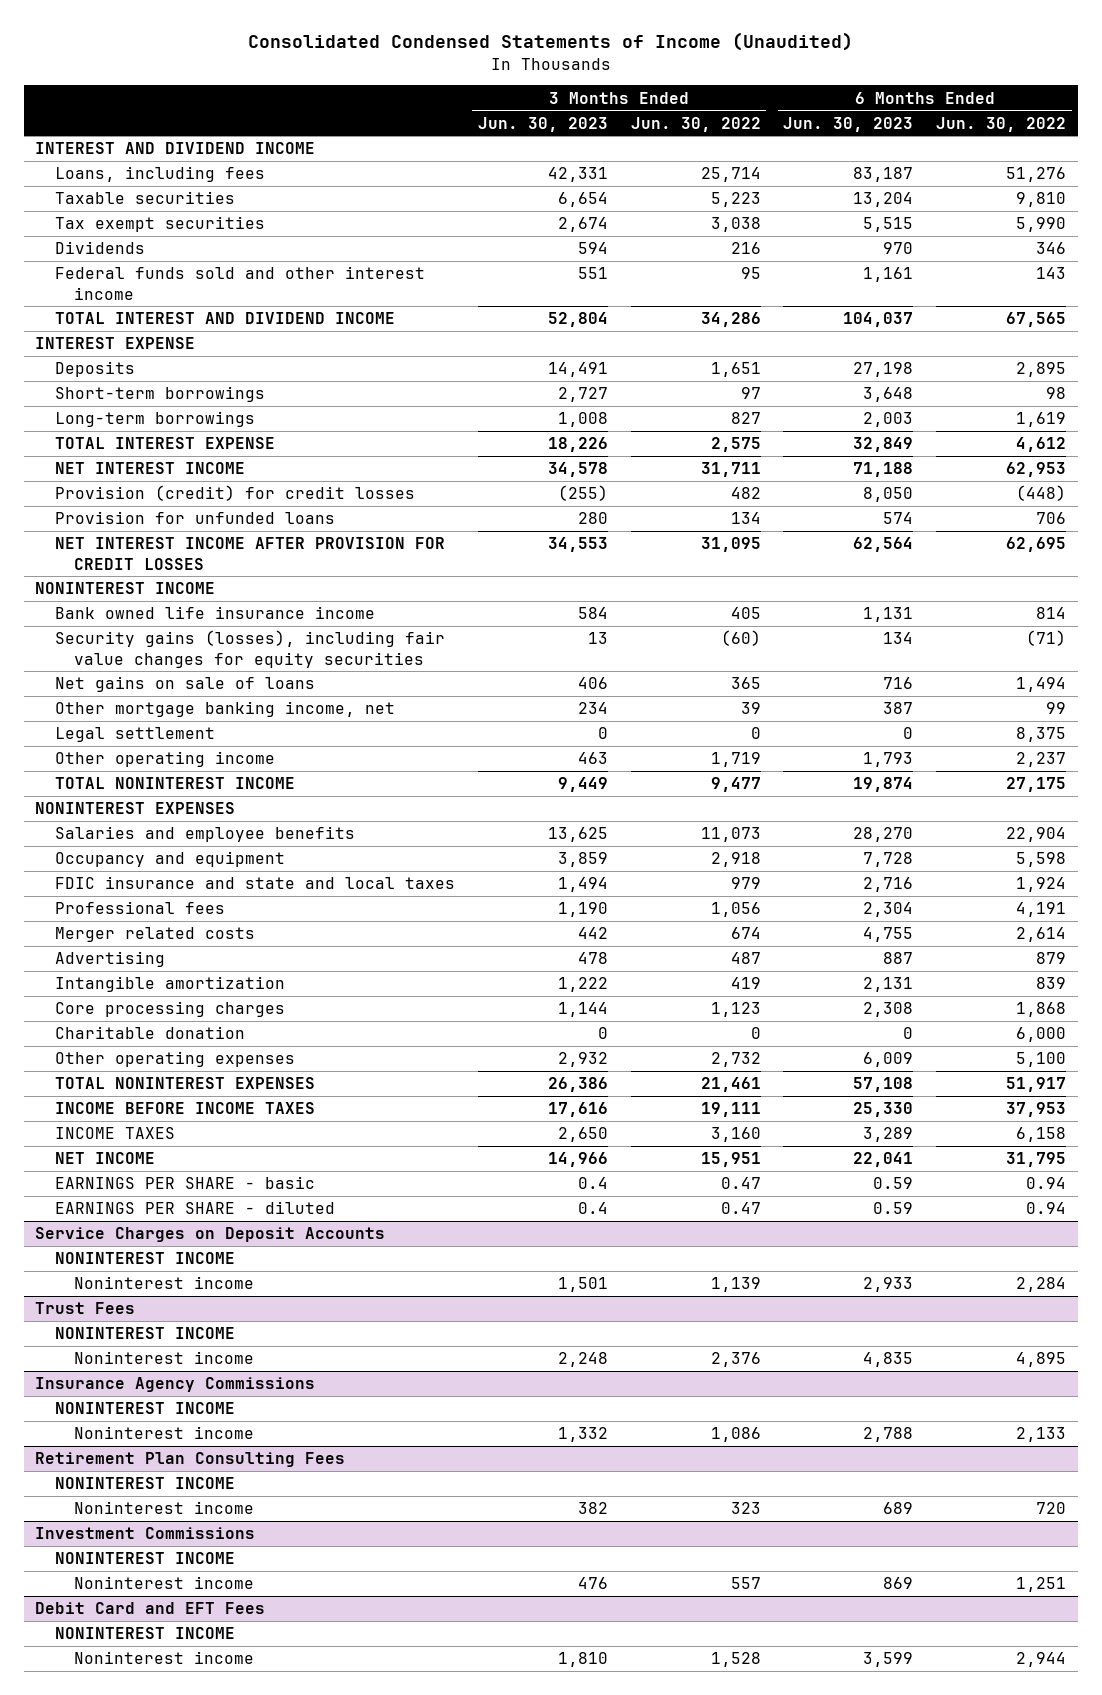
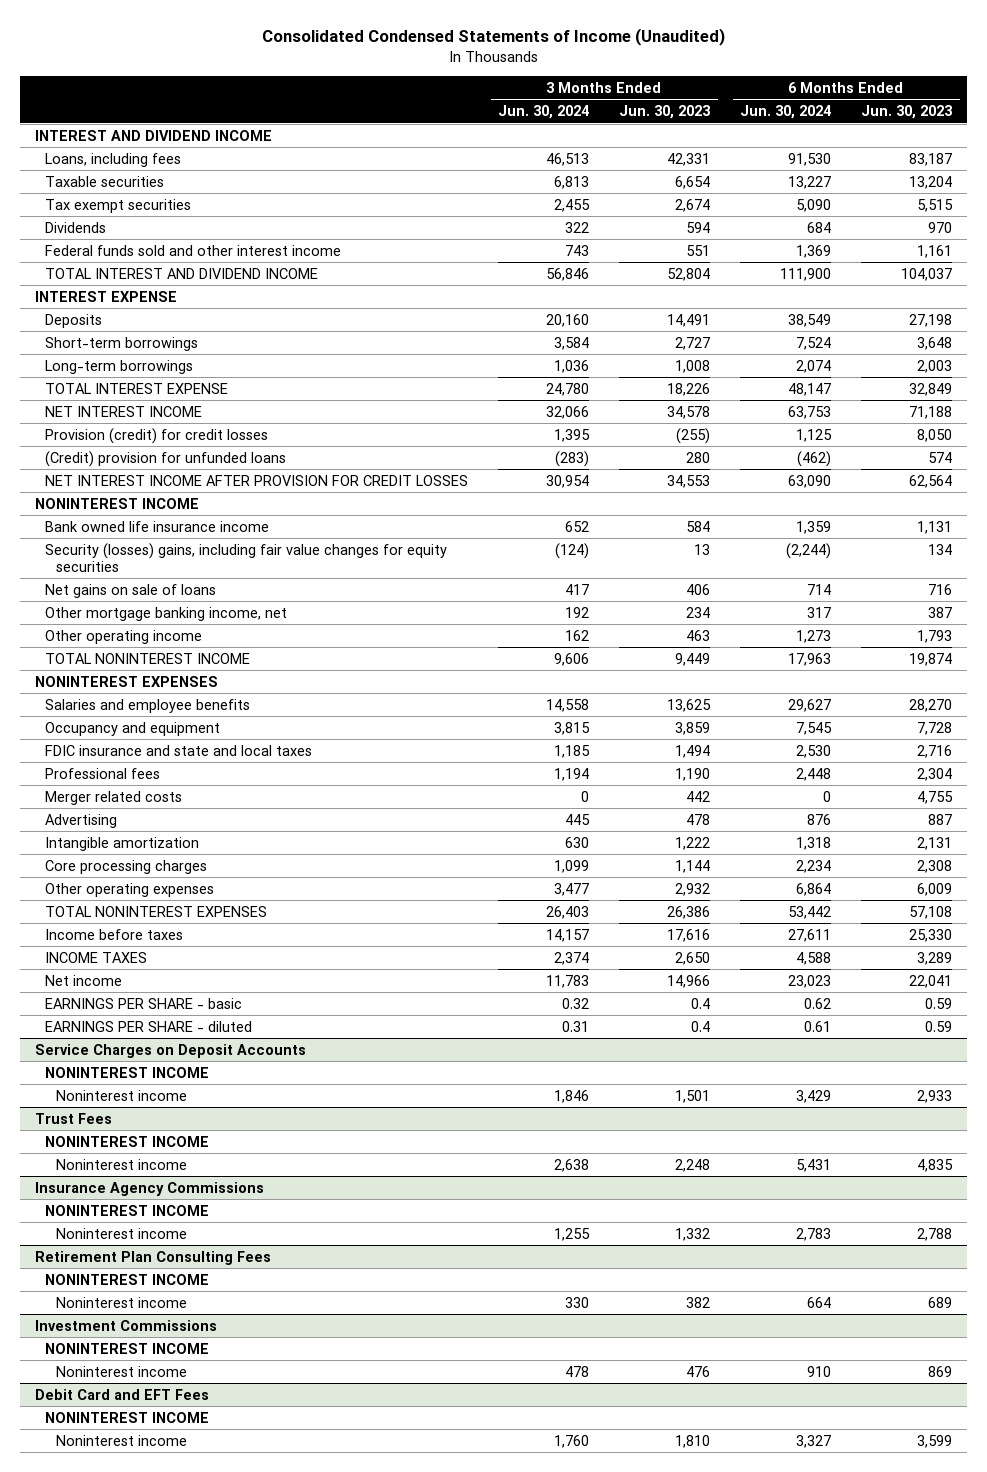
[630,116,761,132] Jun. 30, 2022 -> none
[936,116,1067,132] Jun. 30, 2022 -> none
none -> [498,105,590,120] Jun. 30, 2024
none -> [740,105,832,120] Jun. 30, 2024
[54,511,335,525] Provision for unfunded loans -> [45,450,287,467] (Credit) provision for unfunded loans
[54,630,445,668] Security gains (losses), including fair value changes for equity securities -> [45,542,448,572] Security (losses) gains, including fair value changes for equity securities
[54,727,215,743] Legal settlement -> none
[54,1026,245,1040] Charitable donation -> none
[54,1102,315,1115] INCOME BEFORE INCOME TAXES -> [45,928,184,940] Income before taxes
[54,1152,155,1165] NET INCOME -> [45,974,123,986] Net income

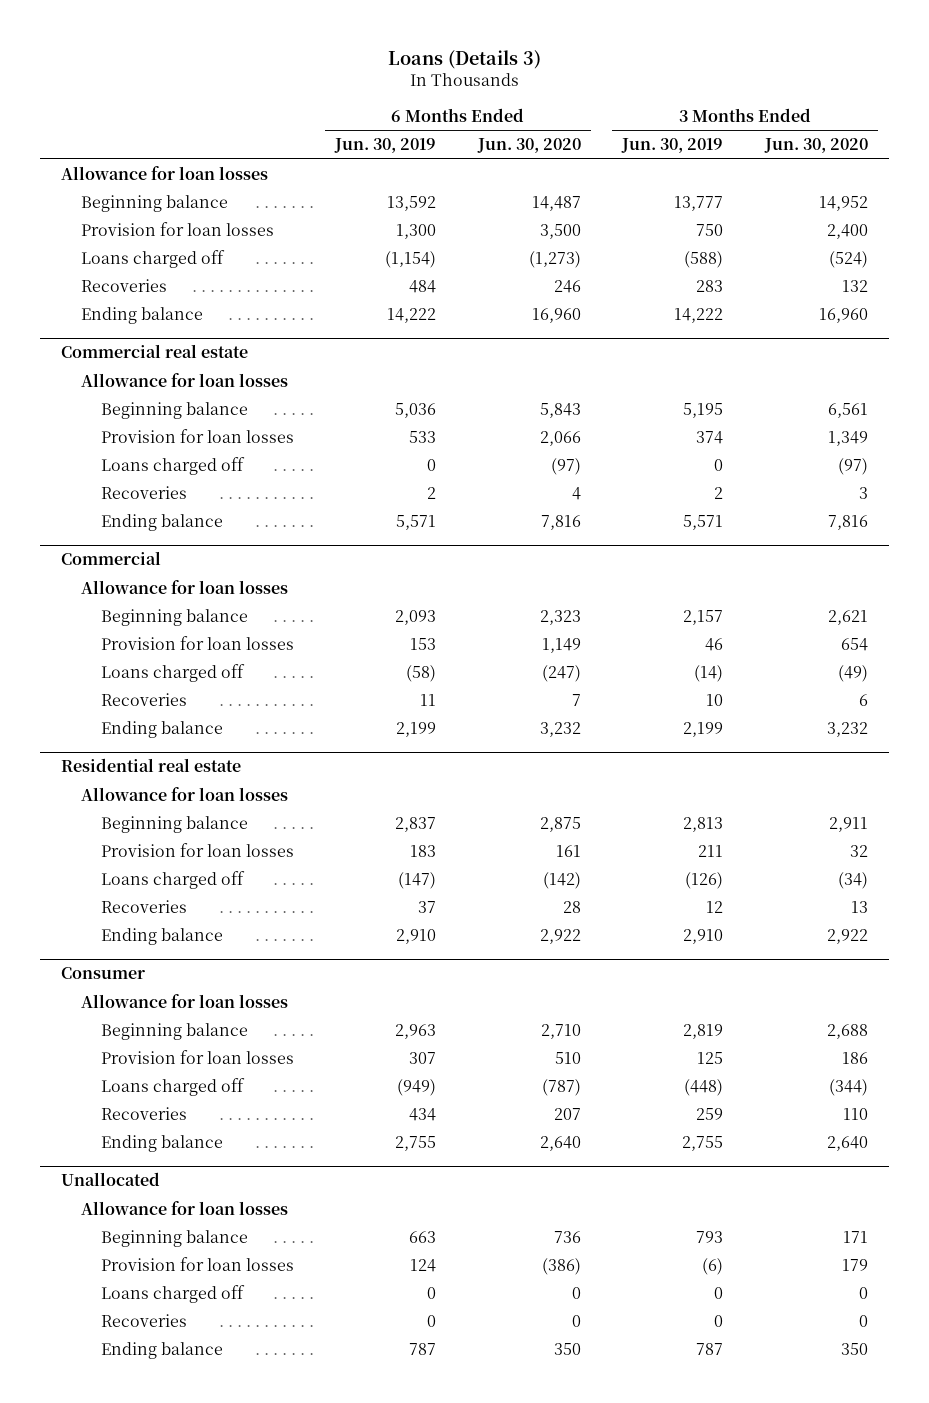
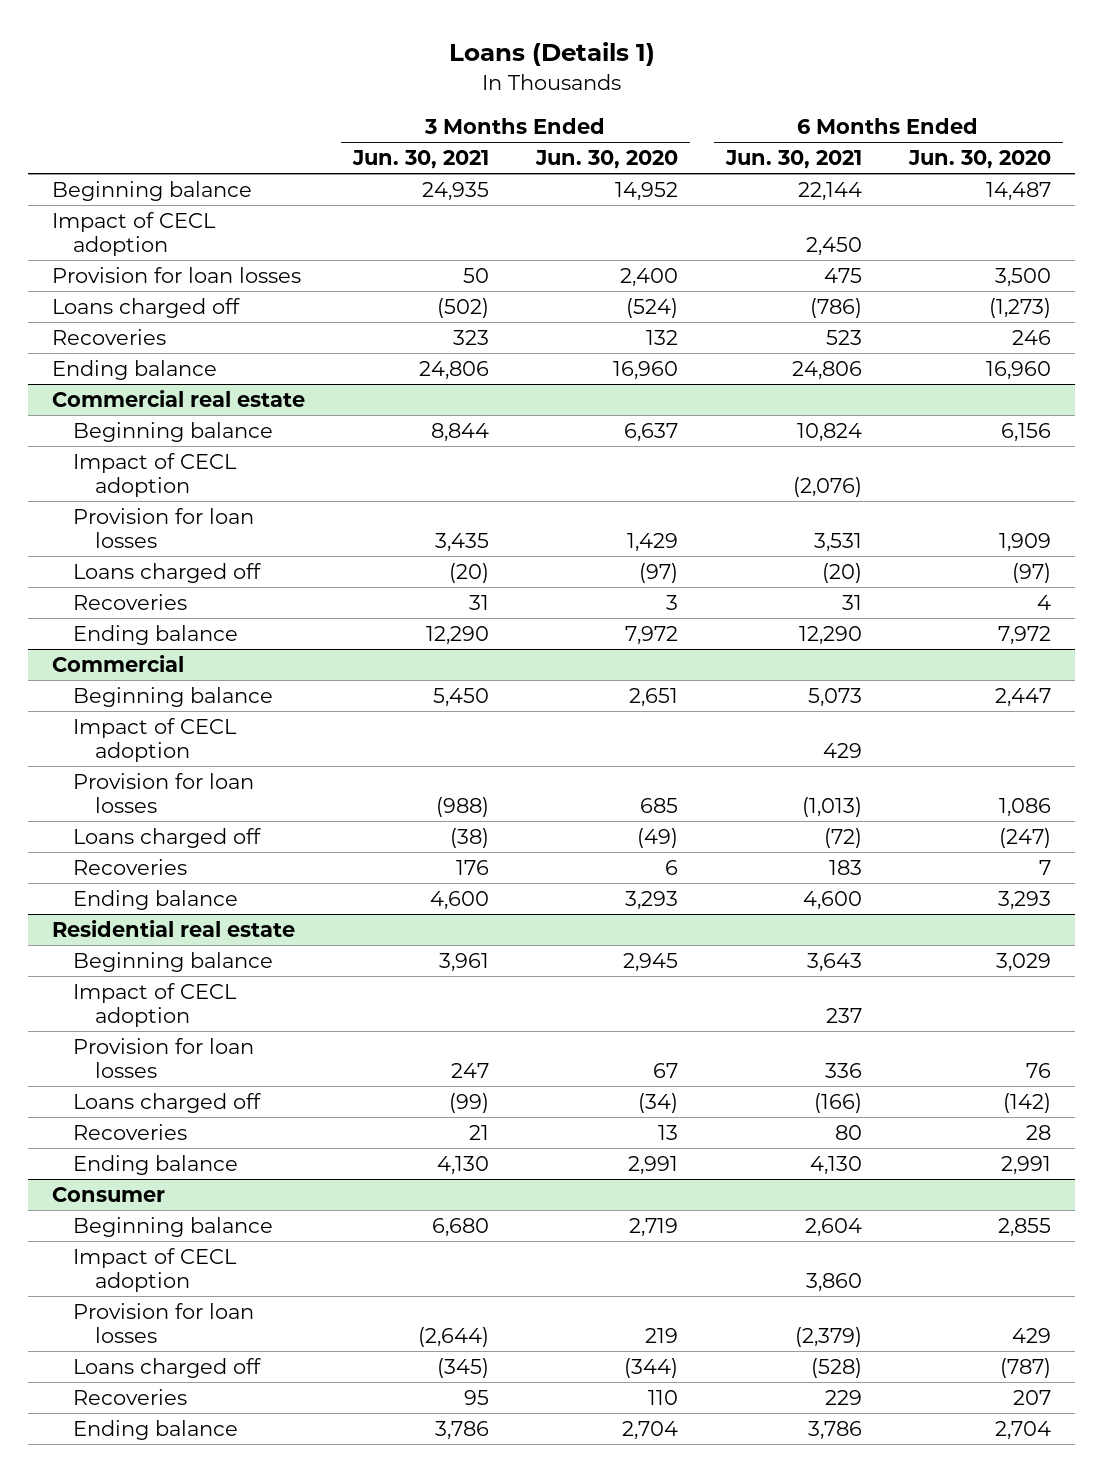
[387,49,541,69] Loans (Details 3) -> [448,42,655,67] Loans (Details 1)
[334,138,437,154] Jun. 30, 2019 -> none
[621,138,724,154] Jun. 30, 2019 -> none
none -> [351,150,489,170] Jun. 30, 2021
none -> [724,150,862,170] Jun. 30, 2021
[61,165,269,180] Allowance for loan losses -> none
none -> [52,211,217,257] Impact of CECL adoption
[80,372,288,387] Allowance for loan losses -> none
[539,402,581,418] 5,843 -> [1001,422,1052,442] 6,156
[827,402,868,418] 6,561 -> [624,422,679,442] 6,637
none -> [73,452,238,498] Impact of CECL adoption
[539,430,581,446] 2,066 -> [999,533,1052,553] 1,909
[827,430,868,446] 1,349 -> [627,533,679,553] 1,429
[540,514,581,530] 7,816 -> [998,625,1052,645] 7,972
[827,514,868,530] 7,816 -> [625,625,679,645] 7,972
[80,579,288,594] Allowance for loan losses -> none
[539,609,581,625] 2,323 -> [995,687,1052,707] 2,447
[827,609,868,625] 2,621 -> [629,687,679,707] 2,651
none -> [73,717,238,763] Impact of CECL adoption
[541,637,581,653] 1,149 -> [999,798,1052,818] 1,086
[840,637,868,651] 654 -> [640,798,679,814] 685
[539,721,581,737] 3,232 -> [998,890,1052,910] 3,293
[826,721,868,737] 3,232 -> [625,890,679,910] 3,293
[80,786,288,801] Allowance for loan losses -> none
[539,816,581,832] 2,875 -> [996,952,1052,972] 3,029
[828,816,868,832] 2,911 -> [623,952,679,972] 2,945
none -> [73,982,238,1028] Impact of CECL adoption
[555,844,581,857] 161 -> [1026,1063,1052,1079] 76
[849,844,868,857] 32 -> [653,1063,679,1079] 67
[539,928,581,944] 2,922 -> [1001,1155,1052,1175] 2,991
[826,928,868,944] 2,922 -> [628,1155,679,1175] 2,991
[80,993,288,1008] Allowance for loan losses -> none
[540,1023,581,1039] 2,710 -> [998,1217,1052,1237] 2,855
[826,1023,868,1039] 2,688 -> [629,1217,679,1237] 2,719
none -> [73,1247,238,1293] Impact of CECL adoption
[554,1051,581,1064] 510 -> [1012,1328,1052,1344] 429
[841,1051,868,1064] 186 -> [645,1328,679,1344] 219
[61,1172,161,1187] Unallocated -> none
[80,1200,288,1215] Allowance for loan losses -> none
[100,1229,248,1247] Beginning balance -> none
[100,1256,294,1271] Provision for loan losses -> none
[100,1284,245,1303] Loans charged off -> none
[100,1313,187,1327] Recoveries -> none
[100,1341,223,1359] Ending balance -> none
[539,1135,581,1151] 2,640 -> [995,1420,1052,1440] 2,704
[826,1135,868,1151] 2,640 -> [622,1420,679,1440] 2,704

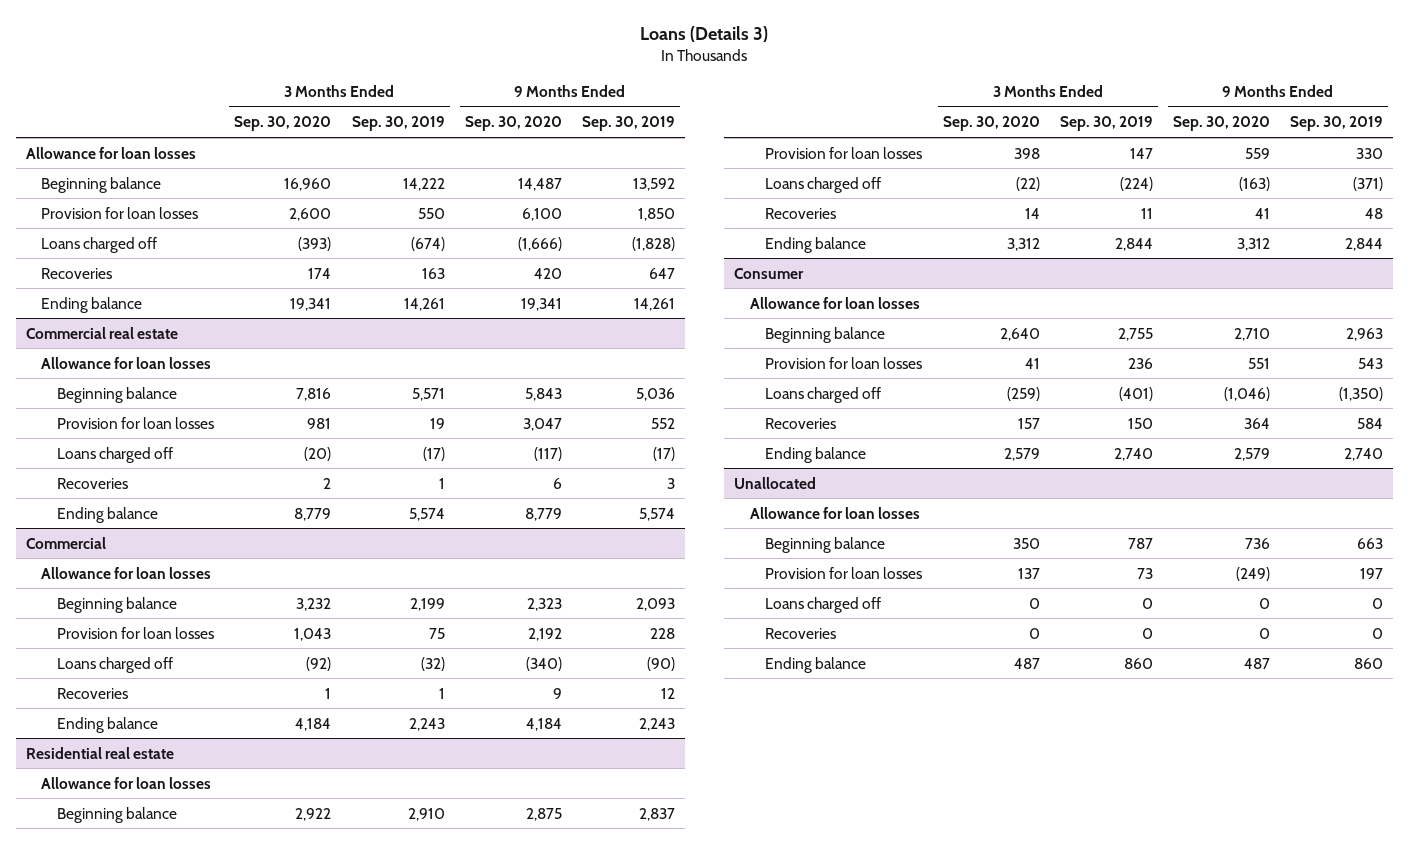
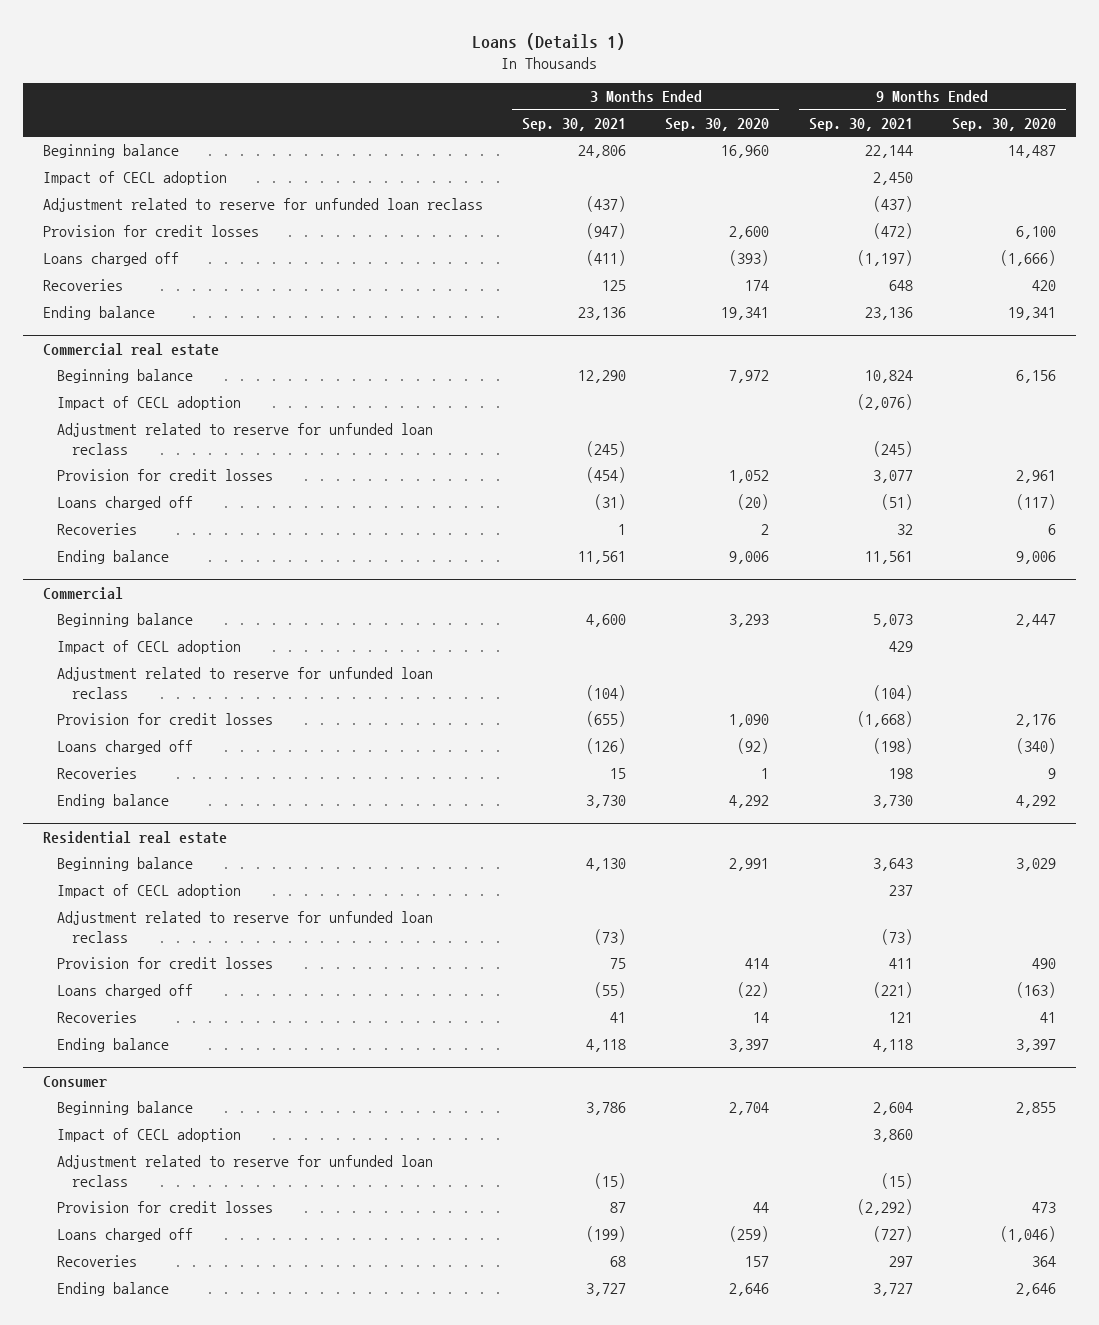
[640,25,769,42] Loans (Details 3) -> [472,32,626,50] Loans (Details 1)
[351,116,445,132] Sep. 30, 2019 -> none
[581,116,675,132] Sep. 30, 2019 -> none
none -> [521,117,626,131] Sep. 30, 2021
none -> [808,117,913,131] Sep. 30, 2021
[25,146,196,159] Allowance for loan losses -> none
none -> [42,171,227,186] Impact of CECL adoption
none -> [42,198,483,213] Adjustment related to reserve for unfunded loan reclass
[41,206,199,219] Provision for loan losses -> [42,225,259,238] Provision for credit losses
[41,356,212,369] Allowance for loan losses -> none
[296,387,332,401] 7,816 -> [729,370,770,384] 7,972
[524,387,562,401] 5,843 -> [1015,370,1056,384] 6,156
none -> [57,396,242,411] Impact of CECL adoption
none -> [57,423,434,455] Adjustment related to reserve for unfunded loan reclass
[57,416,215,429] Provision for loan losses -> [57,469,274,482] Provision for credit losses
[307,417,332,429] 981 -> [729,470,770,484] 1,052
[522,417,562,431] 3,047 -> [1015,470,1056,484] 2,961
[294,507,332,521] 8,779 -> [729,551,770,565] 9,006
[524,507,562,521] 8,779 -> [1015,551,1056,565] 9,006
[41,566,212,579] Allowance for loan losses -> none
[296,597,332,611] 3,232 -> [729,614,770,628] 3,293
[526,597,562,611] 2,323 -> [1015,614,1056,628] 2,447
none -> [57,640,242,655] Impact of CECL adoption
none -> [57,667,434,699] Adjustment related to reserve for unfunded loan reclass
[57,626,215,639] Provision for loan losses -> [57,713,274,726] Provision for credit losses
[294,627,332,641] 1,043 -> [729,714,770,728] 1,090
[527,627,562,641] 2,192 -> [1015,714,1056,728] 2,176
[295,717,332,731] 4,184 -> [729,795,770,809] 4,292
[525,717,562,731] 4,184 -> [1015,795,1056,809] 4,292
[41,776,212,789] Allowance for loan losses -> none
[295,807,332,821] 2,922 -> [729,858,770,872] 2,991
[525,807,562,821] 2,875 -> [1015,858,1056,872] 3,029
none -> [57,884,242,899] Impact of CECL adoption
none -> [57,911,434,943] Adjustment related to reserve for unfunded loan reclass
[765,146,923,159] Provision for loan losses -> [57,957,274,970] Provision for credit losses
[1013,147,1040,159] 398 -> [745,958,770,970] 414
[1244,147,1270,159] 559 -> [1031,958,1056,970] 490
[1006,237,1040,251] 3,312 -> [729,1039,770,1053] 3,397
[1236,237,1270,251] 3,312 -> [1015,1039,1056,1053] 3,397
[749,296,920,309] Allowance for loan losses -> none
[999,327,1040,341] 2,640 -> [729,1102,770,1116] 2,704
[1233,327,1270,341] 2,710 -> [1015,1102,1056,1116] 2,855
none -> [57,1128,242,1143] Impact of CECL adoption
none -> [57,1155,434,1187] Adjustment related to reserve for unfunded loan reclass
[765,356,923,369] Provision for loan losses -> [57,1201,274,1214] Provision for credit losses
[1024,357,1040,369] 41 -> [753,1202,770,1214] 44
[1247,357,1270,369] 551 -> [1031,1202,1056,1214] 473
[733,476,816,489] Unallocated -> none
[749,506,920,519] Allowance for loan losses -> none
[765,536,886,553] Beginning balance -> none
[765,566,923,579] Provision for loan losses -> none
[765,596,882,613] Loans charged off -> none
[765,627,837,639] Recoveries -> none
[765,656,867,673] Ending balance -> none
[1003,447,1040,461] 2,579 -> [729,1283,770,1297] 2,646
[1233,447,1270,461] 2,579 -> [1015,1283,1056,1297] 2,646

